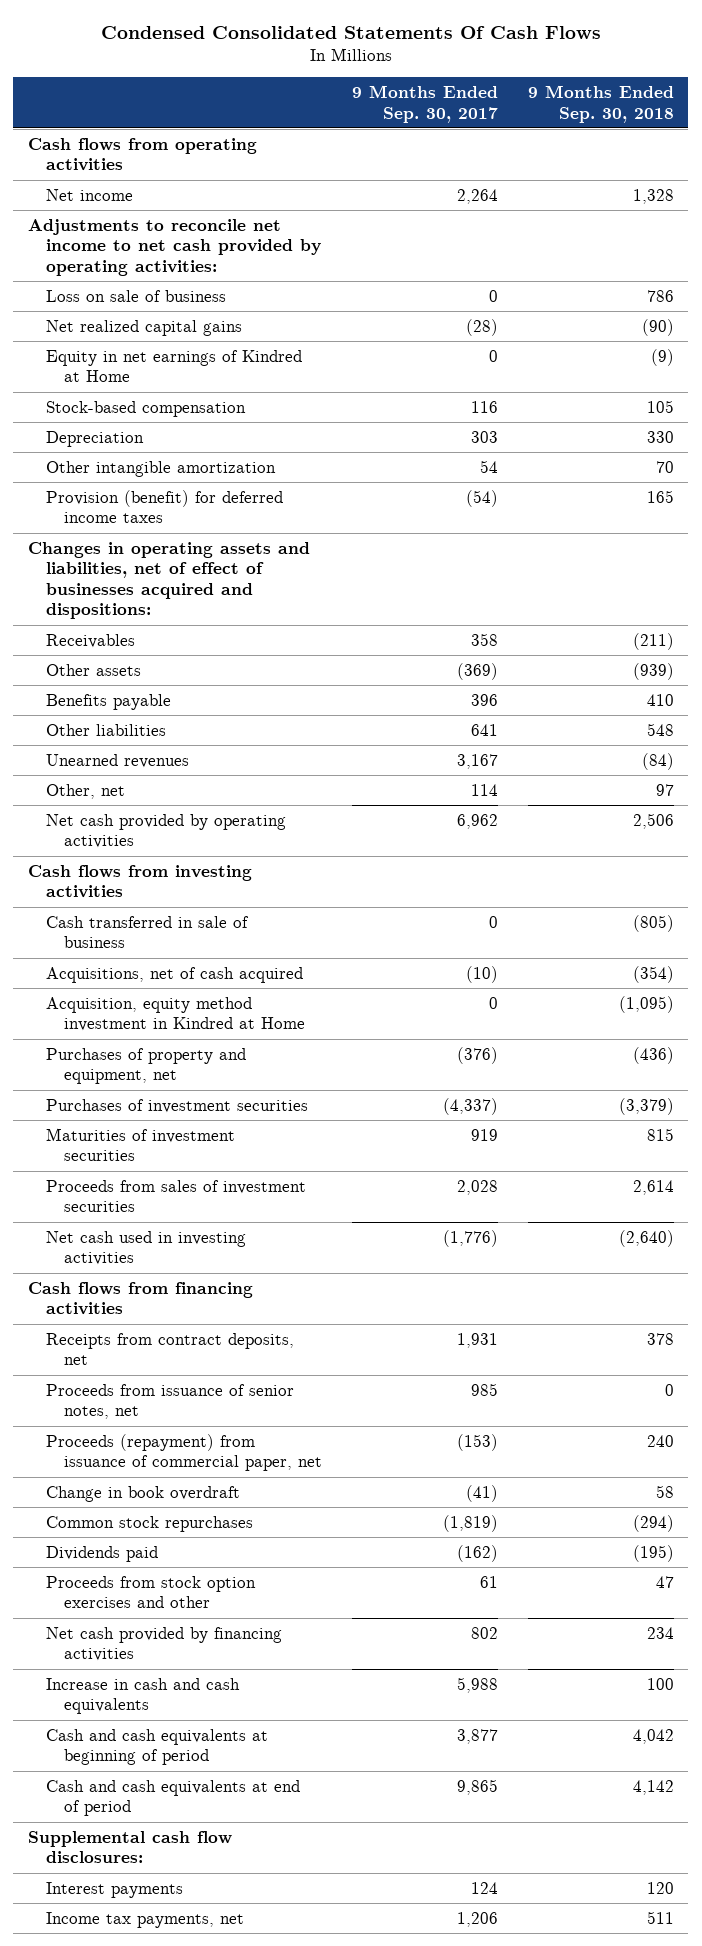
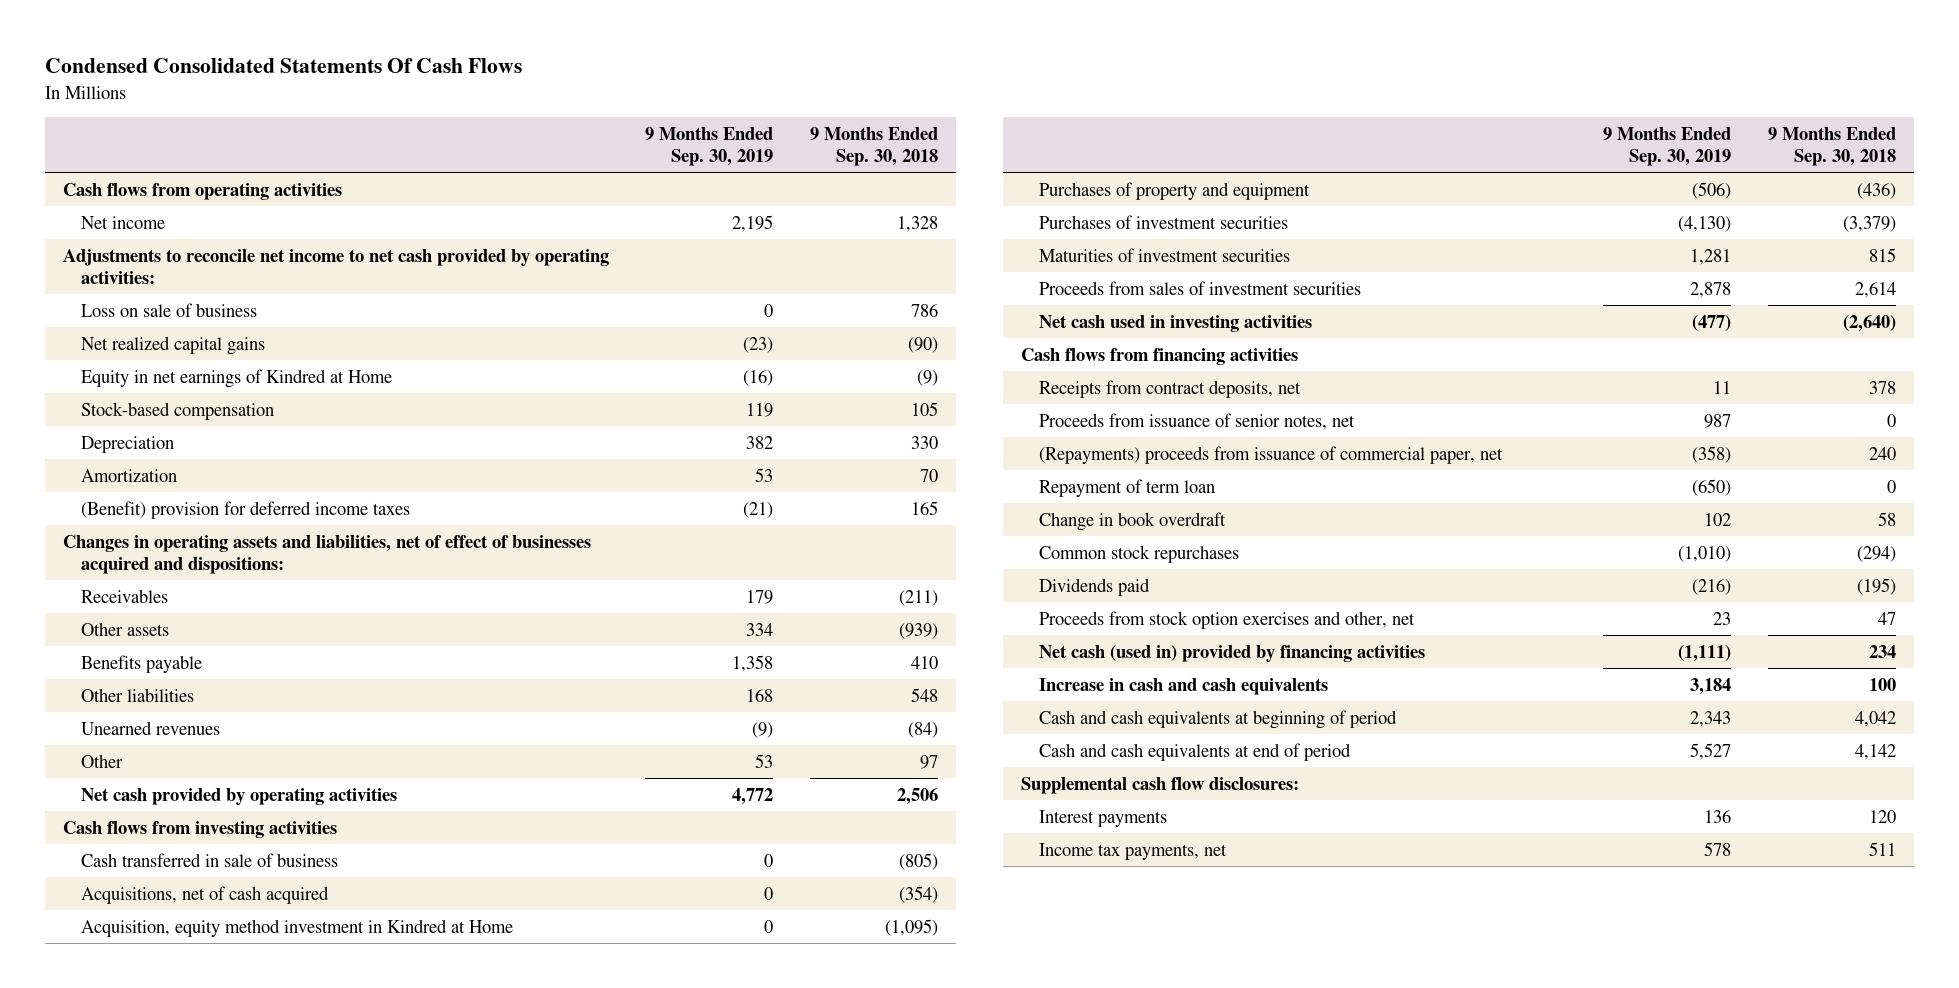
[351,85,498,123] 9 Months Ended Sep. 30, 2017 -> none
none -> [645,127,774,167] 9 Months Ended Sep. 30, 2019
[46,460,277,477] Other intangible amortization -> [80,468,177,482] Amortization
[46,489,284,524] Provision (benefit) for deferred income taxes -> [80,500,410,519] (Benefit) provision for deferred income taxes
[46,783,126,799] Other, net -> [80,753,123,768] Other
[46,1047,247,1085] Purchases of property and equipment, net -> [1038,181,1310,200] Purchases of property and equipment
[46,1433,323,1472] Proceeds (repayment) from issuance of commercial paper, net -> [1038,445,1503,464] (Repayments) proceeds from issuance of commercial paper, net
none -> [1038,478,1215,497] Repayment of term loan
[46,1575,257,1609] Proceeds from stock option exercises and other -> [1038,610,1415,629] Proceeds from stock option exercises and other, net
[46,1626,283,1662] Net cash provided by financing activities -> [1038,644,1425,662] Net cash (used in) provided by financing activities

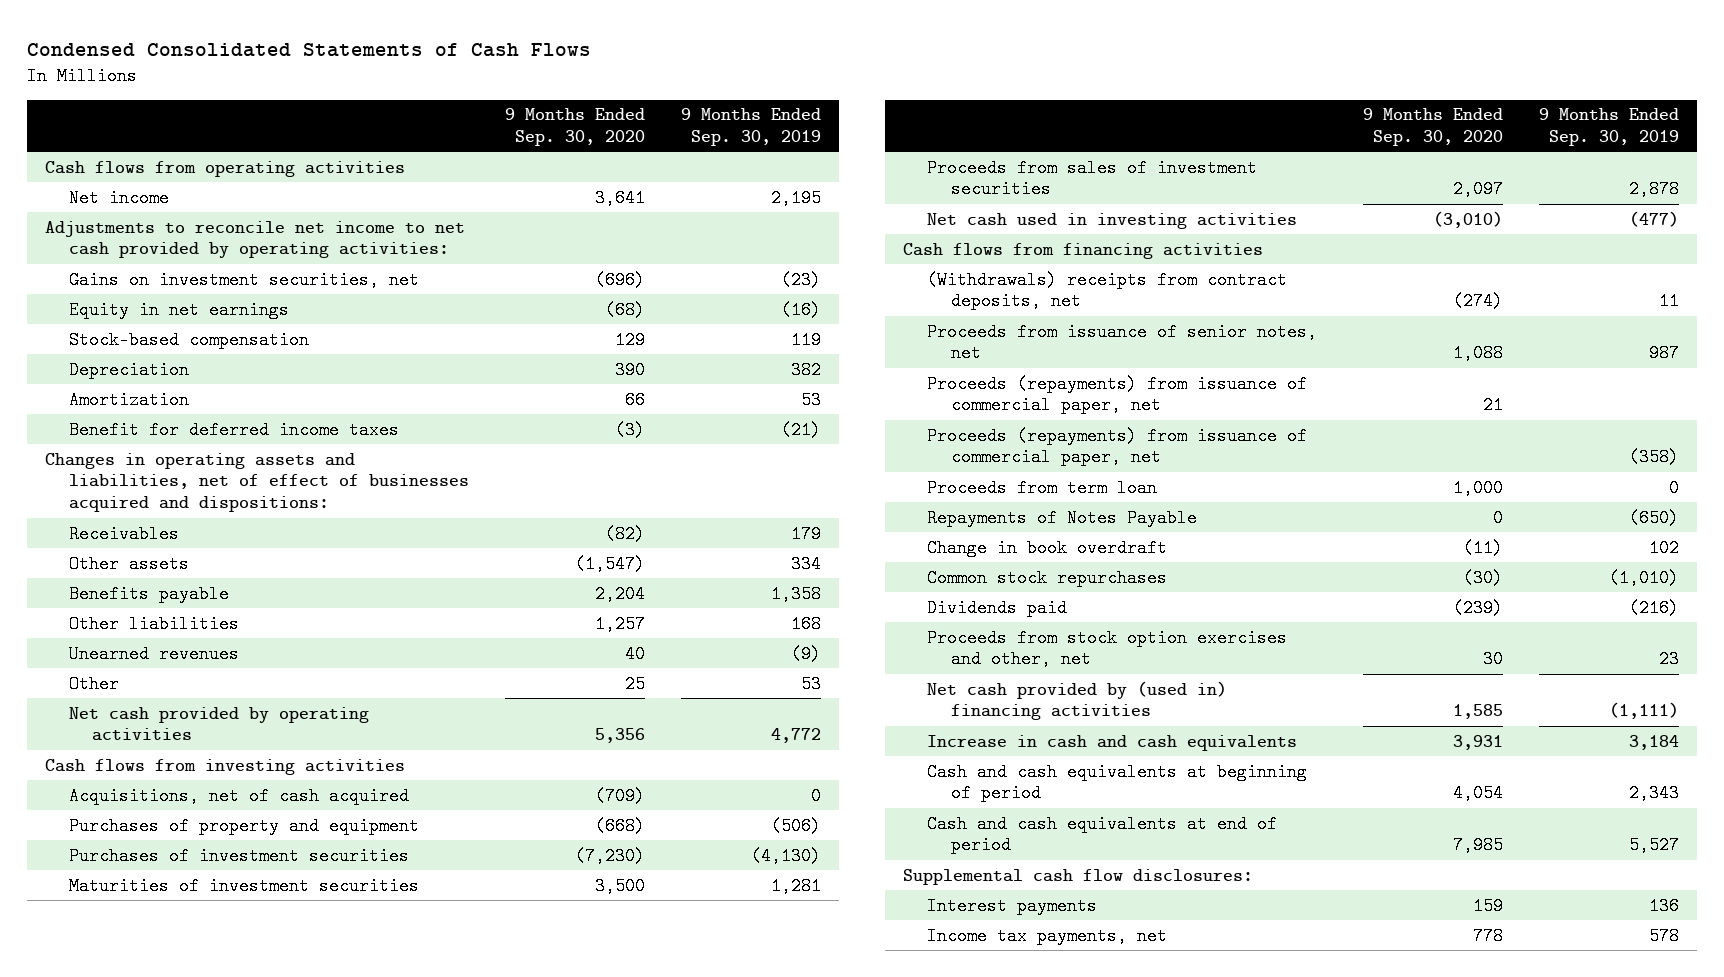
[44,58,522,74] Condensed Consolidated Statements Of Cash Flows -> [26,42,591,57] Condensed Consolidated Statements of Cash Flows
[809,127,938,167] 9 Months Ended Sep. 30, 2018 -> none
none -> [504,108,645,147] 9 Months Ended Sep. 30, 2020
[80,302,257,317] Loss on sale of business -> none
[80,335,265,355] Net realized capital gains -> [68,270,419,289] Gains on investment securities, net
[80,368,392,388] Equity in net earnings of Kindred at Home -> [68,300,289,319] Equity in net earnings
[80,500,410,519] (Benefit) provision for deferred income taxes -> [68,420,399,439] Benefit for deferred income taxes
[80,852,338,867] Cash transferred in sale of business -> none
[80,918,513,937] Acquisition, equity method investment in Kindred at Home -> none
[1038,379,1301,398] Receipts from contract deposits, net -> [926,270,1287,311] (Withdrawals) receipts from contract deposits, net
[1038,478,1215,497] Repayment of term loan -> none
none -> [926,374,1307,415] Proceeds (repayments) from issuance of commercial paper, net
[1038,445,1503,464] (Repayments) proceeds from issuance of commercial paper, net -> [926,426,1307,467] Proceeds (repayments) from issuance of commercial paper, net
none -> [926,478,1157,497] Proceeds from term loan
none -> [926,508,1197,527] Repayments of Notes Payable
[1038,644,1425,662] Net cash (used in) provided by financing activities -> [926,680,1227,721] Net cash provided by (used in) financing activities

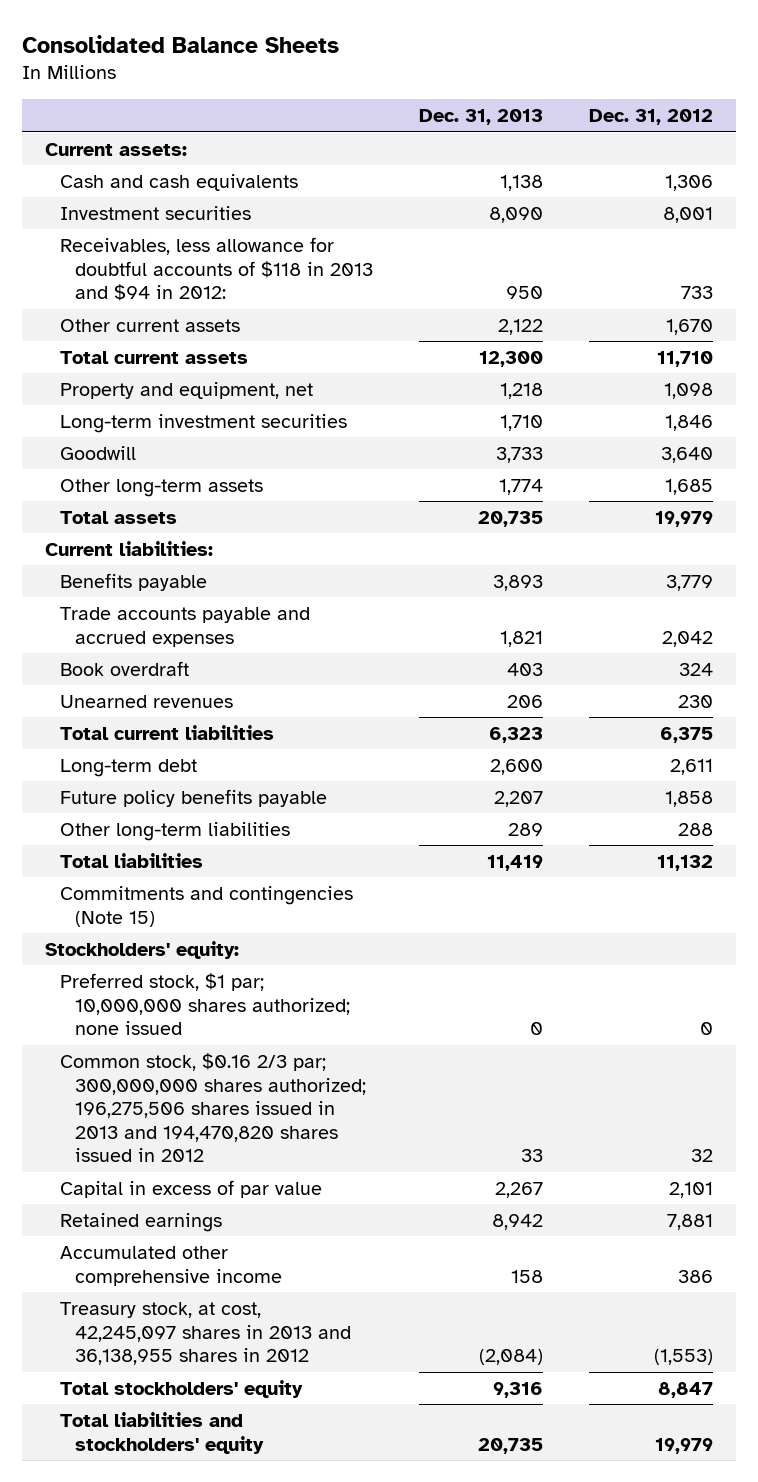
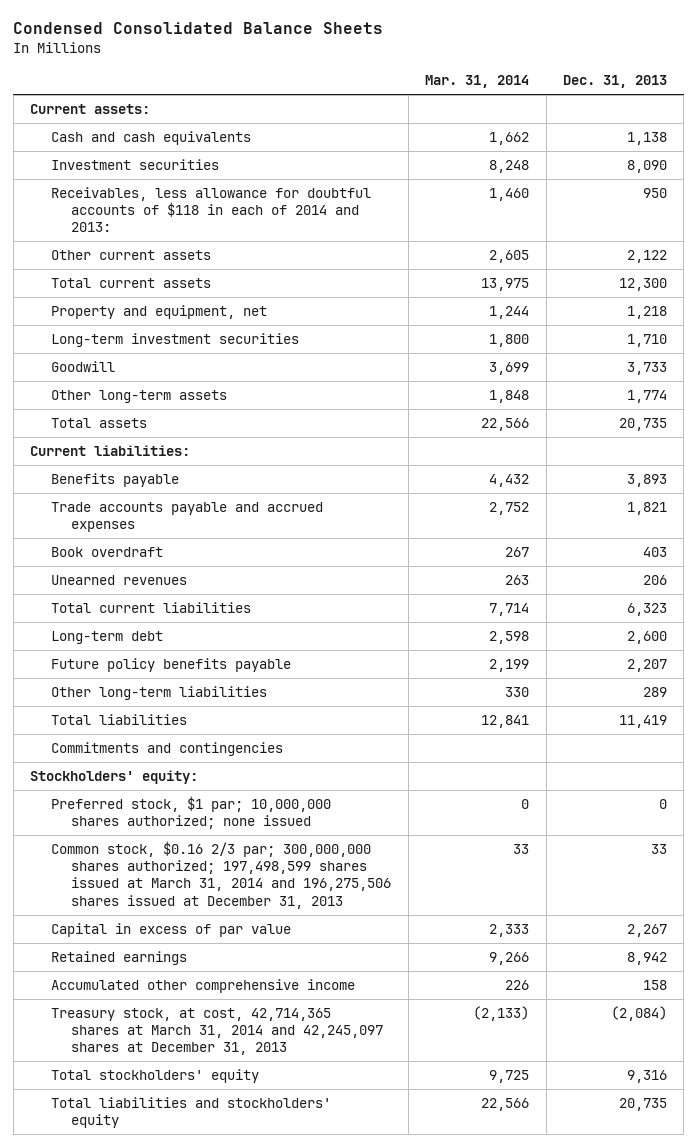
[21,34,339,53] Consolidated Balance Sheets -> [13,22,384,35] Condensed Consolidated Balance Sheets
[588,109,713,126] Dec. 31, 2012 -> none
none -> [425,75,530,89] Mar. 31, 2014
[59,236,373,302] Receivables, less allowance for doubtful accounts of $118 in 2013 and $94 in 2012: -> [50,186,371,233] Receivables, less allowance for doubtful accounts of $118 in each of 2014 and 2013:
[59,885,353,927] Commitments and contingencies (Note 15) -> [50,741,283,756] Commitments and contingencies
[59,1052,366,1163] Common stock, $0.16 2/3 par; 300,000,000 shares authorized; 196,275,506 shares issued in 2013 and 194,470,820 shares issued in 2012 -> [50,840,392,909] Common stock, $0.16 2/3 par; 300,000,000 shares authorized; 197,498,599 shares issued at March 31, 2014 and 196,275,506 shares issued at December 31, 2013
[59,1301,351,1366] Treasury stock, at cost, 42,245,097 shares in 2013 and 36,138,955 shares in 2012 -> [50,1007,384,1056] Treasury stock, at cost, 42,714,365 shares at March 31, 2014 and 42,245,097 shares at December 31, 2013

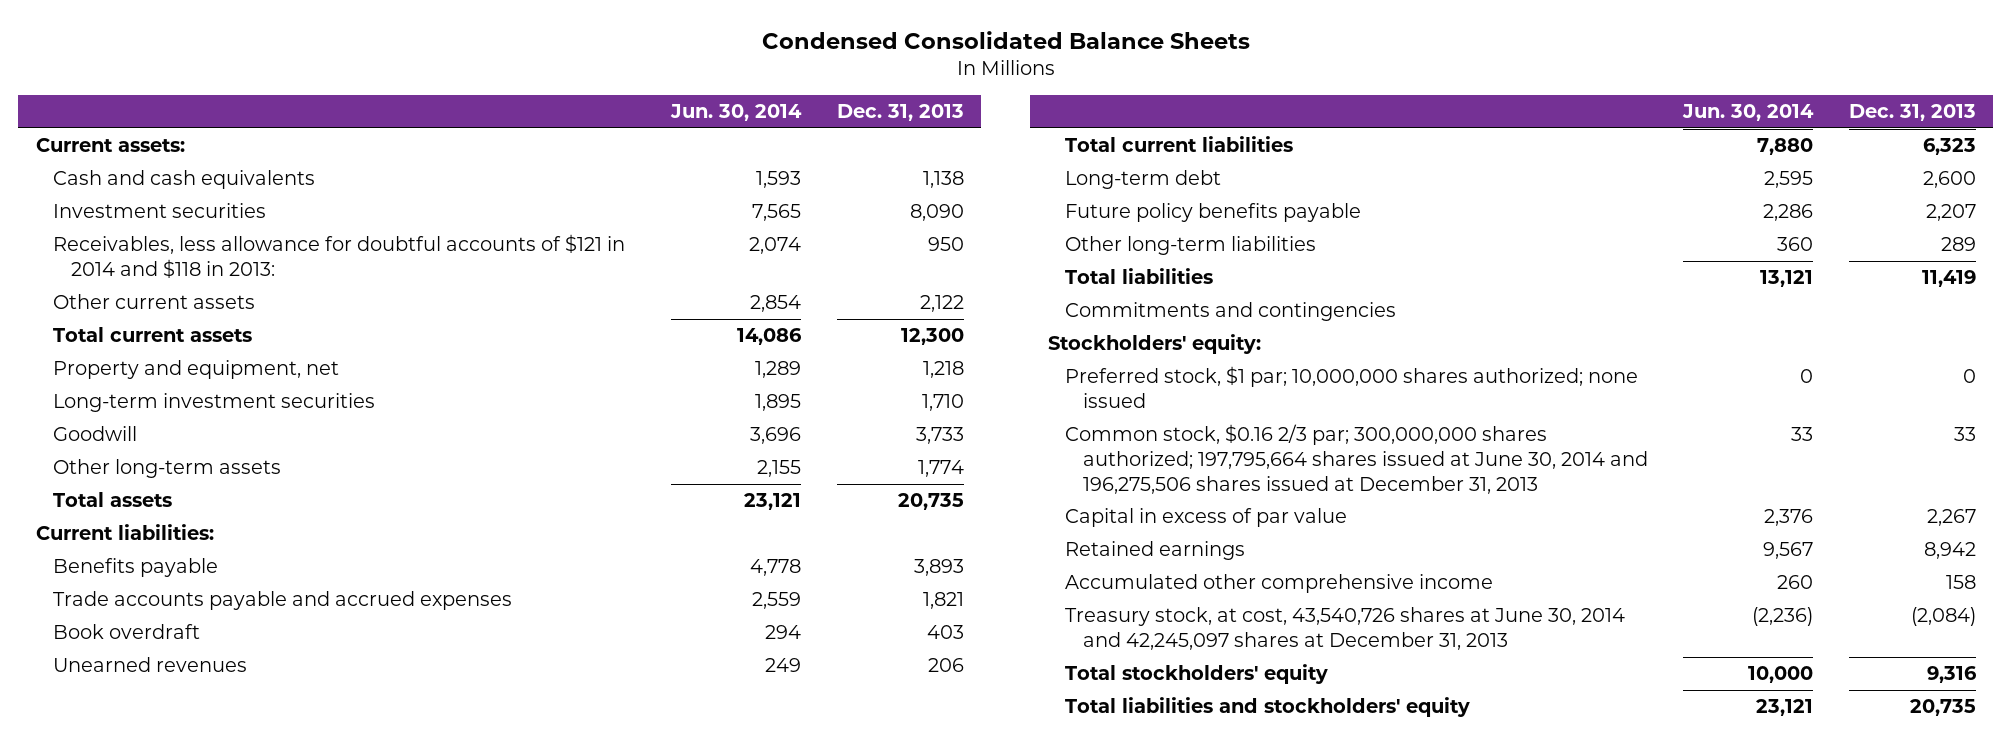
[425,75,530,89] Mar. 31, 2014 -> none
none -> [670,104,803,122] Jun. 30, 2014
[50,186,371,233] Receivables, less allowance for doubtful accounts of $118 in each of 2014 and 2013: -> [53,234,626,279] Receivables, less allowance for doubtful accounts of $121 in 2014 and $118 in 2013:
[50,840,392,909] Common stock, $0.16 2/3 par; 300,000,000 shares authorized; 197,498,599 shares issued at March 31, 2014 and 196,275,506 shares issued at December 31, 2013 -> [1065,424,1649,494] Common stock, $0.16 2/3 par; 300,000,000 shares authorized; 197,795,664 shares issued at June 30, 2014 and 196,275,506 shares issued at December 31, 2013
[50,1007,384,1056] Treasury stock, at cost, 42,714,365 shares at March 31, 2014 and 42,245,097 shares at December 31, 2013 -> [1065,607,1626,651] Treasury stock, at cost, 43,540,726 shares at June 30, 2014 and 42,245,097 shares at December 31, 2013

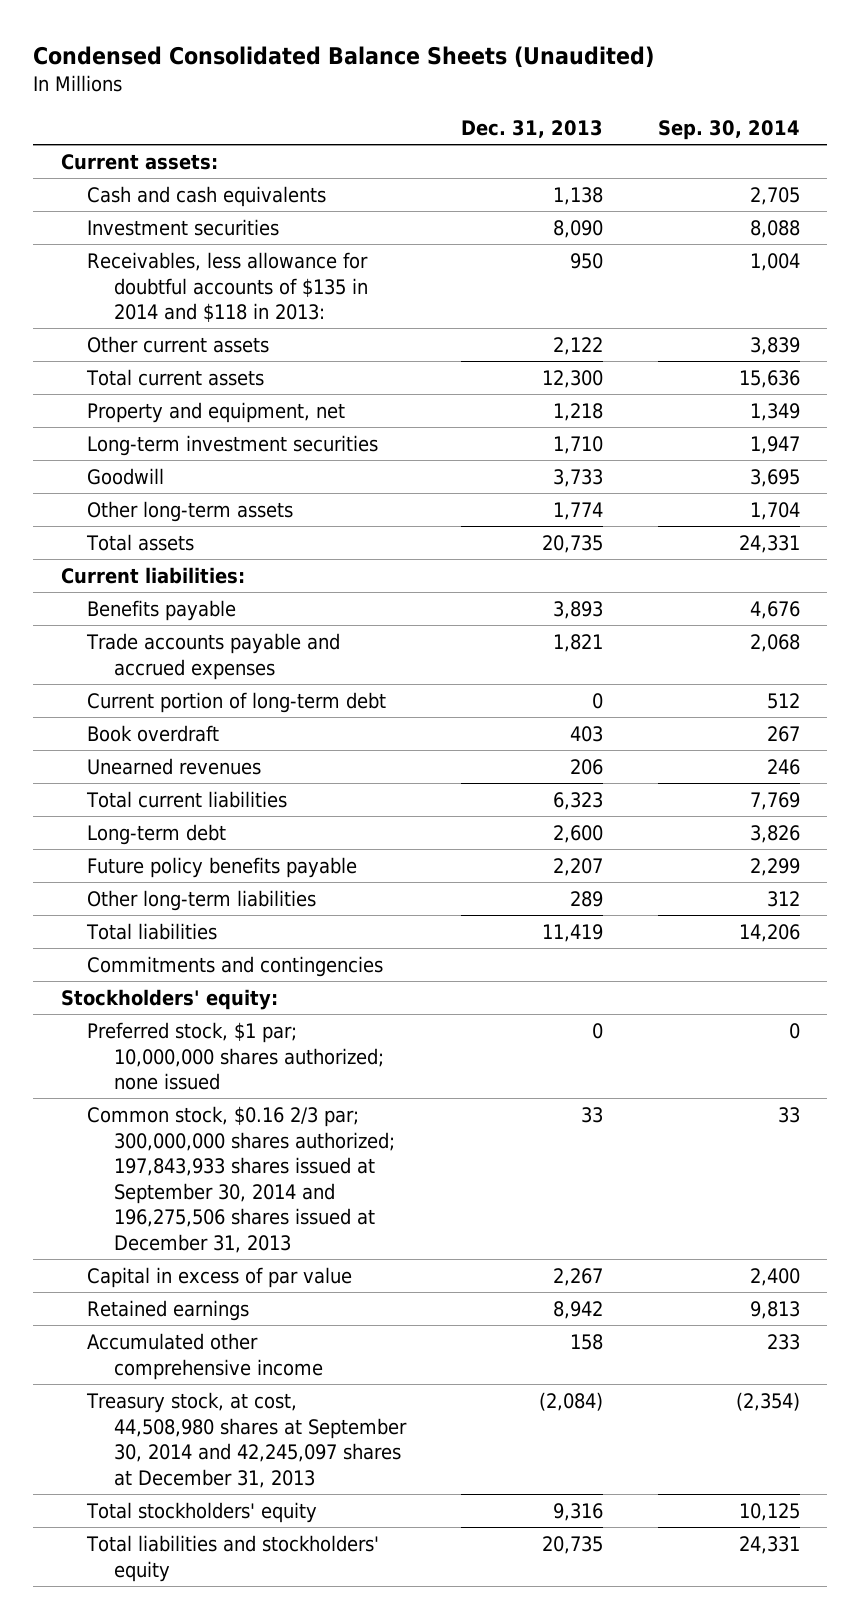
[761,30,1250,49] Condensed Consolidated Balance Sheets -> [33,46,655,69] Condensed Consolidated Balance Sheets (Unaudited)
[670,104,803,122] Jun. 30, 2014 -> none
none -> [657,119,800,140] Sep. 30, 2014
[53,234,626,279] Receivables, less allowance for doubtful accounts of $121 in 2014 and $118 in 2013: -> [87,251,369,323] Receivables, less allowance for doubtful accounts of $135 in 2014 and $118 in 2013:
none -> [87,691,387,713] Current portion of long-term debt
[1065,424,1649,494] Common stock, $0.16 2/3 par; 300,000,000 shares authorized; 197,795,664 shares issued at June 30, 2014 and 196,275,506 shares issued at December 31, 2013 -> [87,1105,395,1254] Common stock, $0.16 2/3 par; 300,000,000 shares authorized; 197,843,933 shares issued at September 30, 2014 and 196,275,506 shares issued at December 31, 2013
[1065,607,1626,651] Treasury stock, at cost, 43,540,726 shares at June 30, 2014 and 42,245,097 shares at December 31, 2013 -> [86,1391,407,1488] Treasury stock, at cost, 44,508,980 shares at September 30, 2014 and 42,245,097 shares at December 31, 2013

